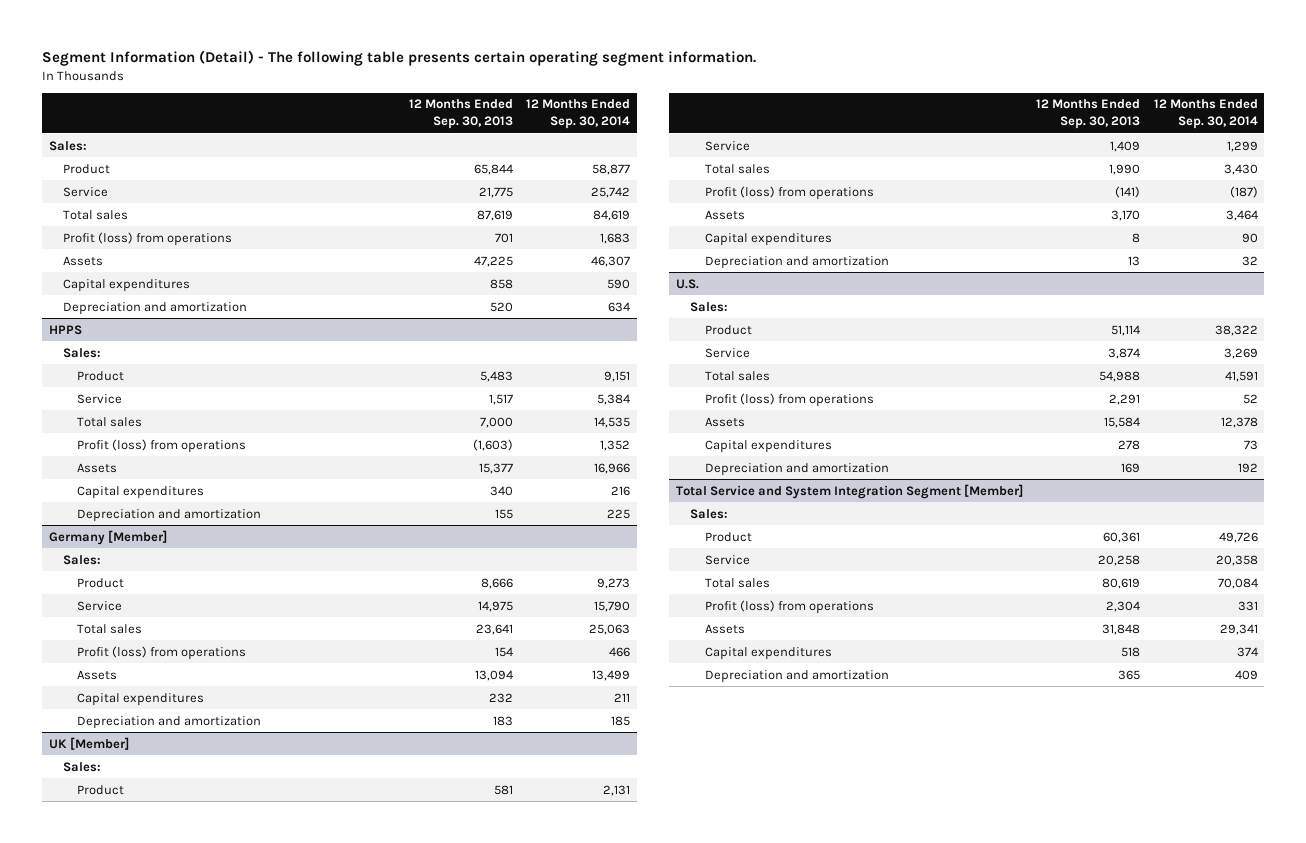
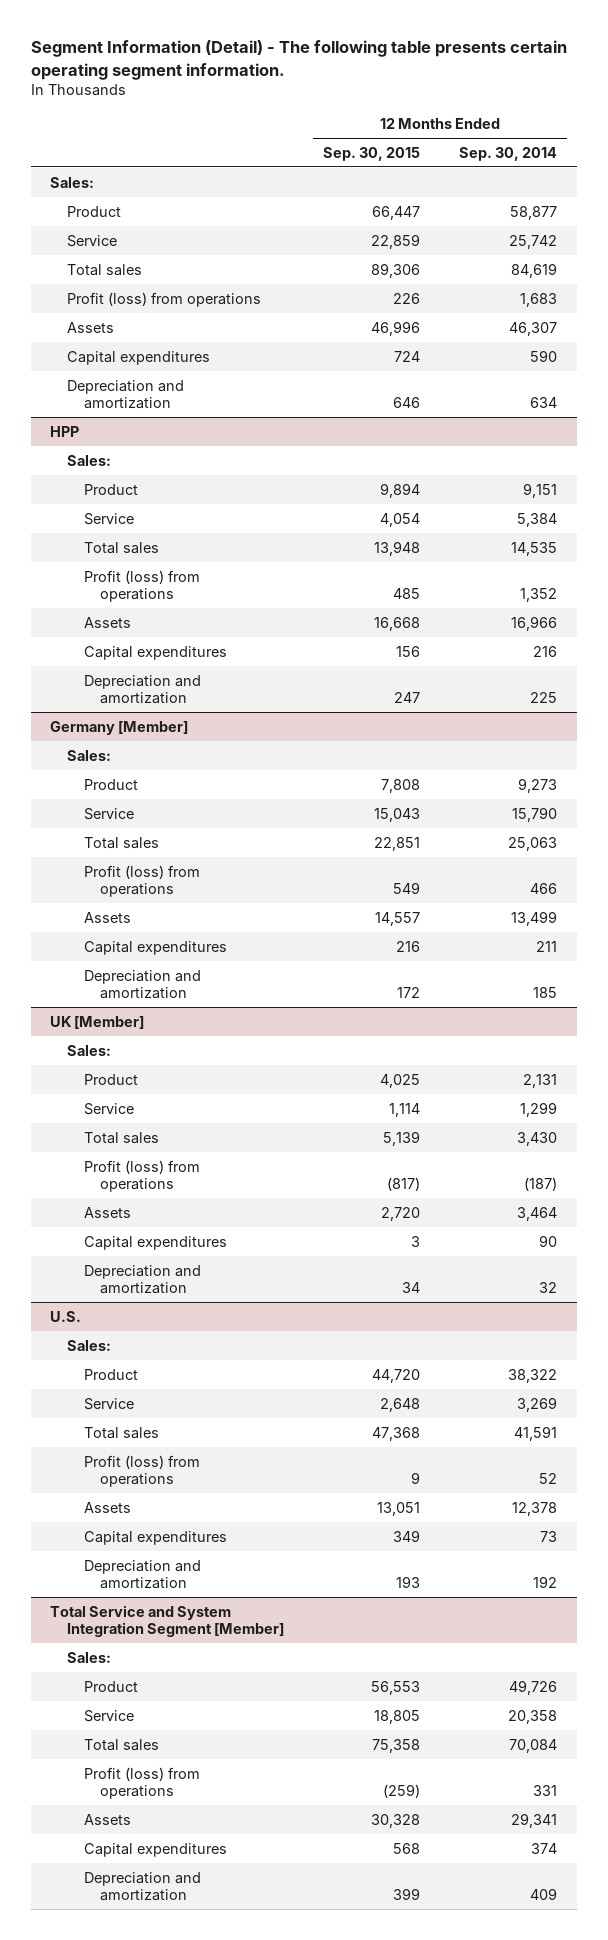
[408,99,513,130] 12 Months Ended Sep. 30, 2013 -> none
none -> [323,146,421,161] Sep. 30, 2015
[48,324,82,335] HPPS -> [50,425,80,437] HPP

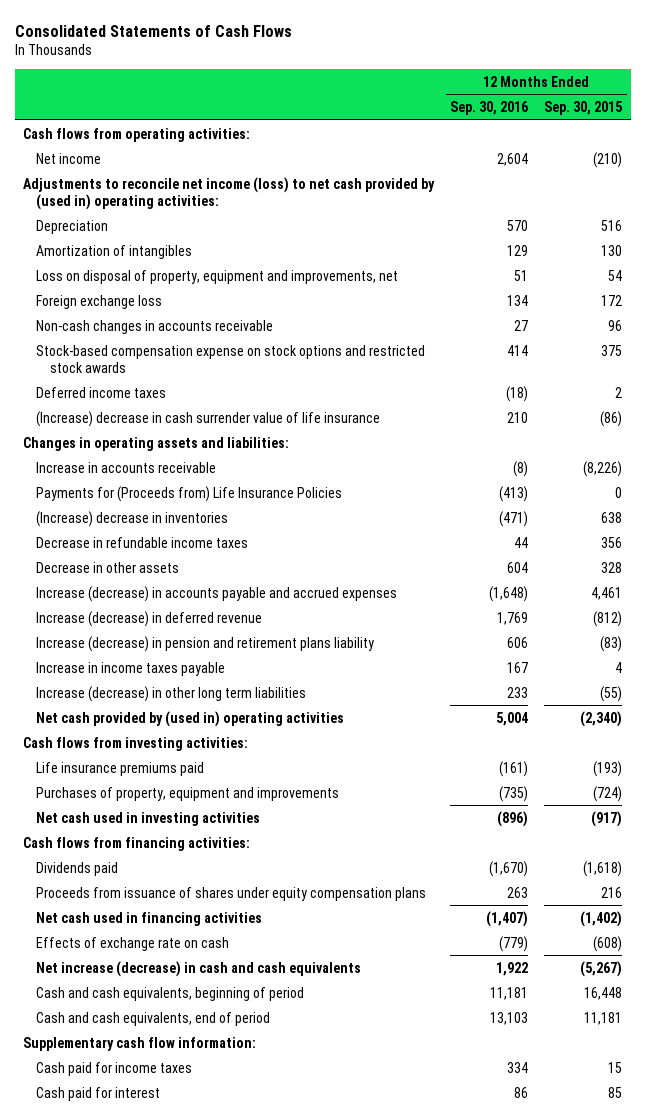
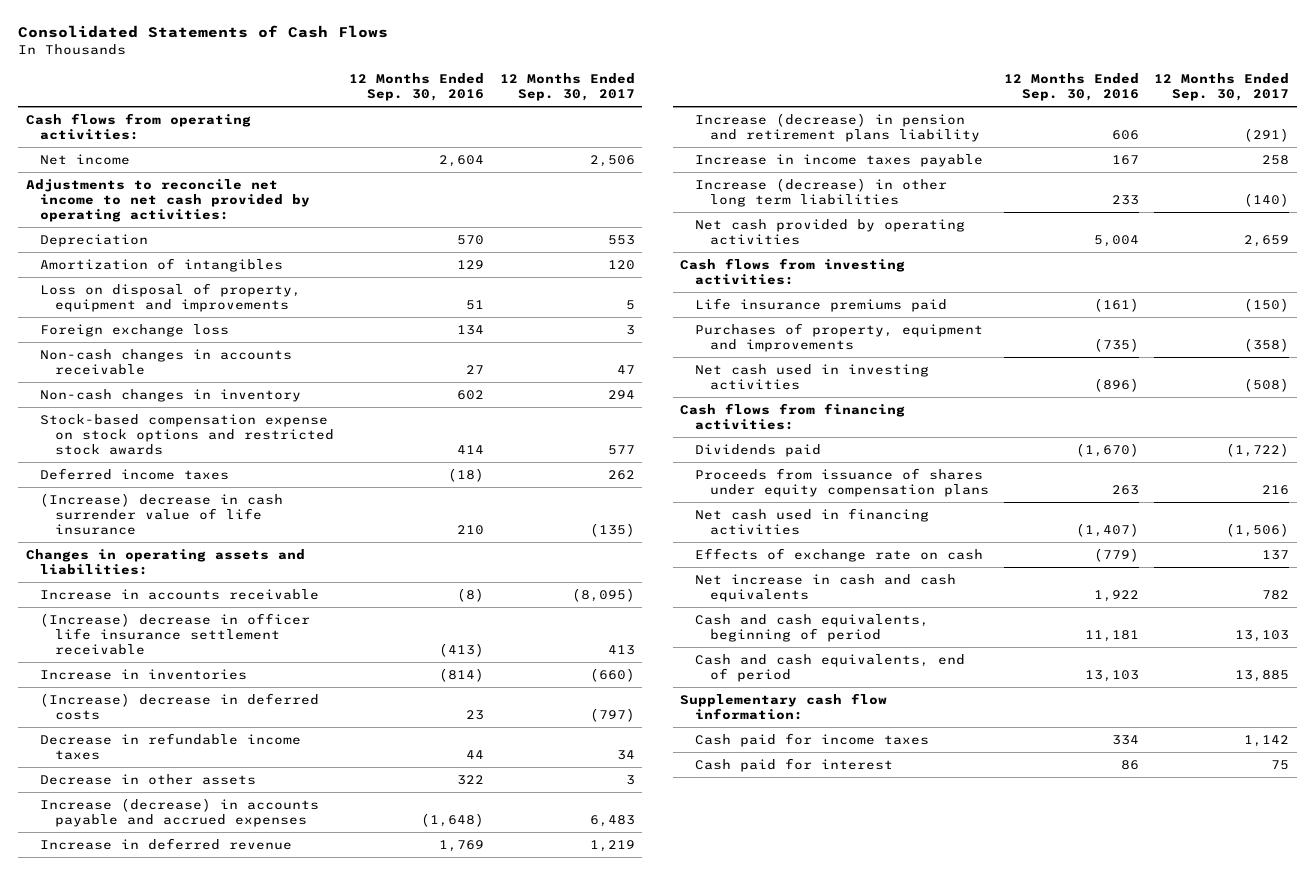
[544,101,623,116] Sep. 30, 2015 -> none
none -> [499,72,635,101] 12 Months Ended Sep. 30, 2017
[22,176,435,210] Adjustments to reconcile net income (loss) to net cash provided by (used in) operating activities: -> [25,178,311,222] Adjustments to reconcile net income to net cash provided by operating activities:
[36,269,399,284] Loss on disposal of property, equipment and improvements, net -> [40,282,302,312] Loss on disposal of property, equipment and improvements
none -> [40,388,302,402] Non-cash changes in inventory
[36,485,343,502] Payments for (Proceeds from) Life Insurance Policies -> [40,612,311,655] (Increase) decrease in officer life insurance settlement receivable
[36,510,229,527] (Increase) decrease in inventories -> [40,668,248,680] Increase in inventories
[499,510,529,527] (471) -> [439,667,485,682] (814)
none -> [40,692,320,720] (Increase) decrease in deferred costs
[507,561,529,573] 604 -> [457,774,485,785] 322
[36,610,263,627] Increase (decrease) in deferred revenue -> [40,837,293,850] Increase in deferred revenue
[36,710,345,727] Net cash provided by (used in) operating activities -> [695,218,966,245] Net cash provided by operating activities
[36,960,362,977] Net increase (decrease) in cash and cash equivalents -> [695,573,957,602] Net increase in cash and cash equivalents

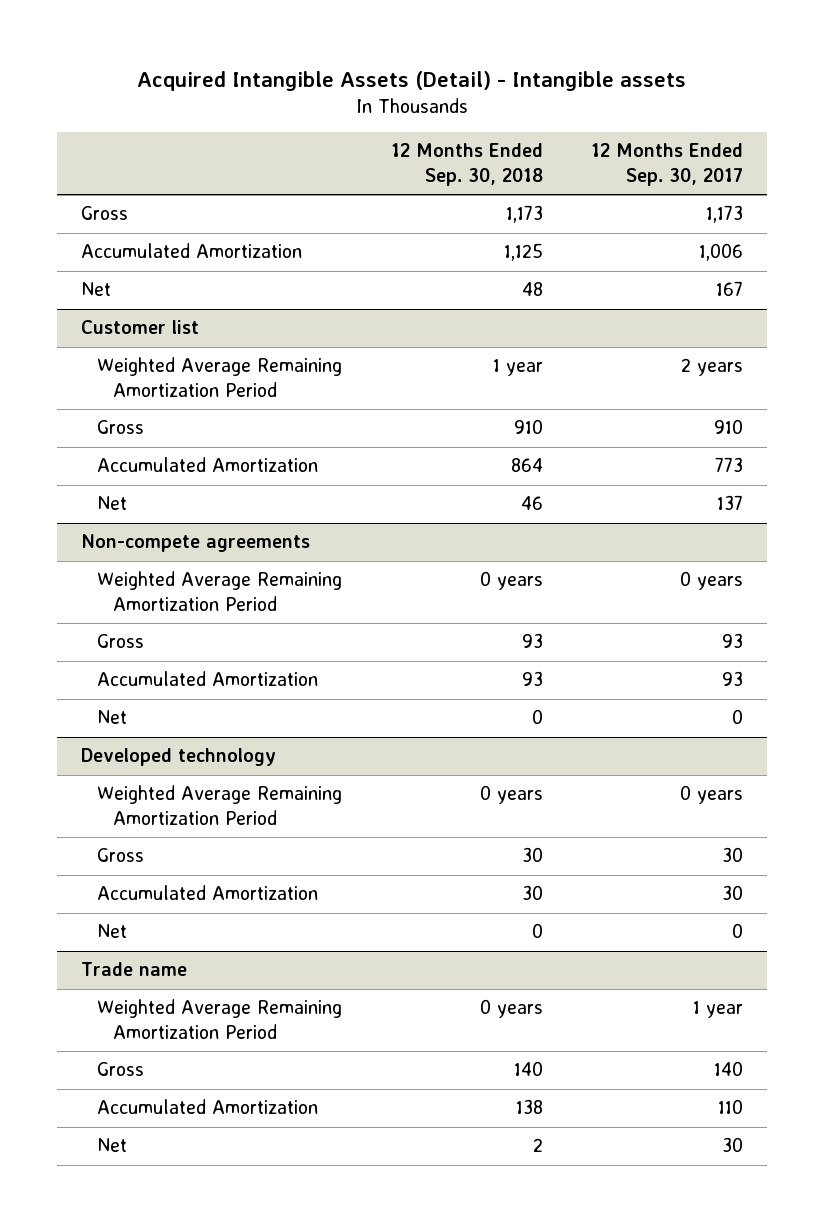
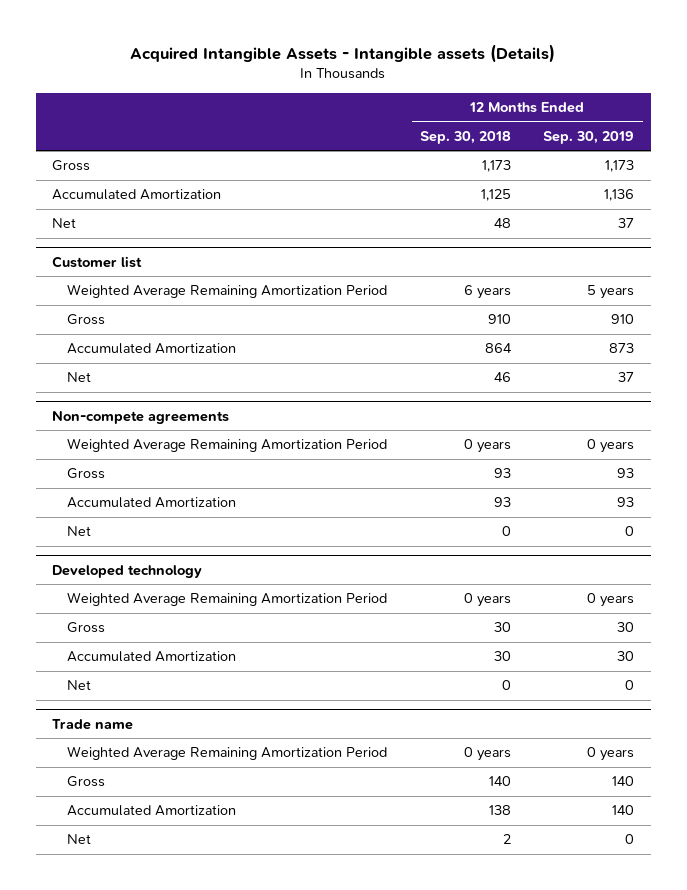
[137,70,687,91] Acquired Intangible Assets (Detail) - Intangible assets -> [130,43,556,63] Acquired Intangible Assets - Intangible assets (Details)
[591,143,744,186] 12 Months Ended Sep. 30, 2017 -> none
none -> [543,130,635,144] Sep. 30, 2019
[492,359,543,377] 1 year -> [463,285,511,300] 6 years

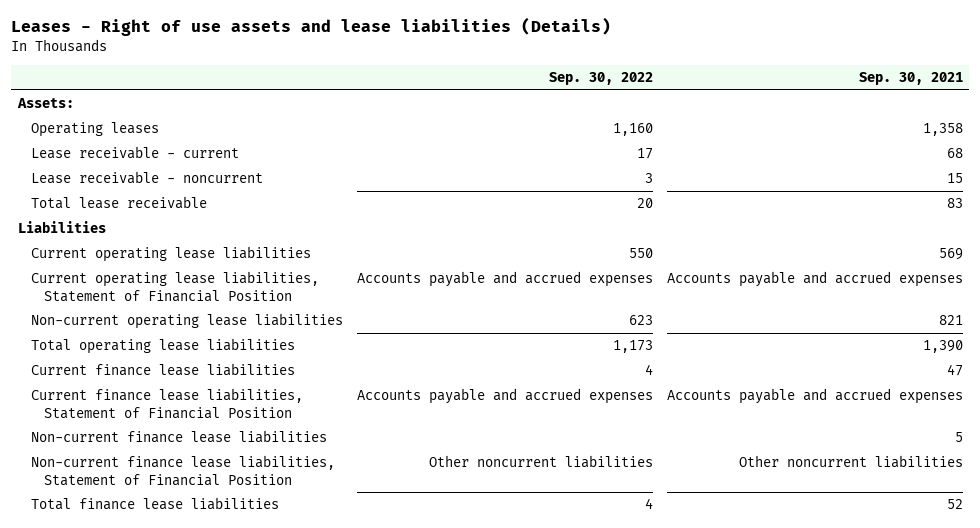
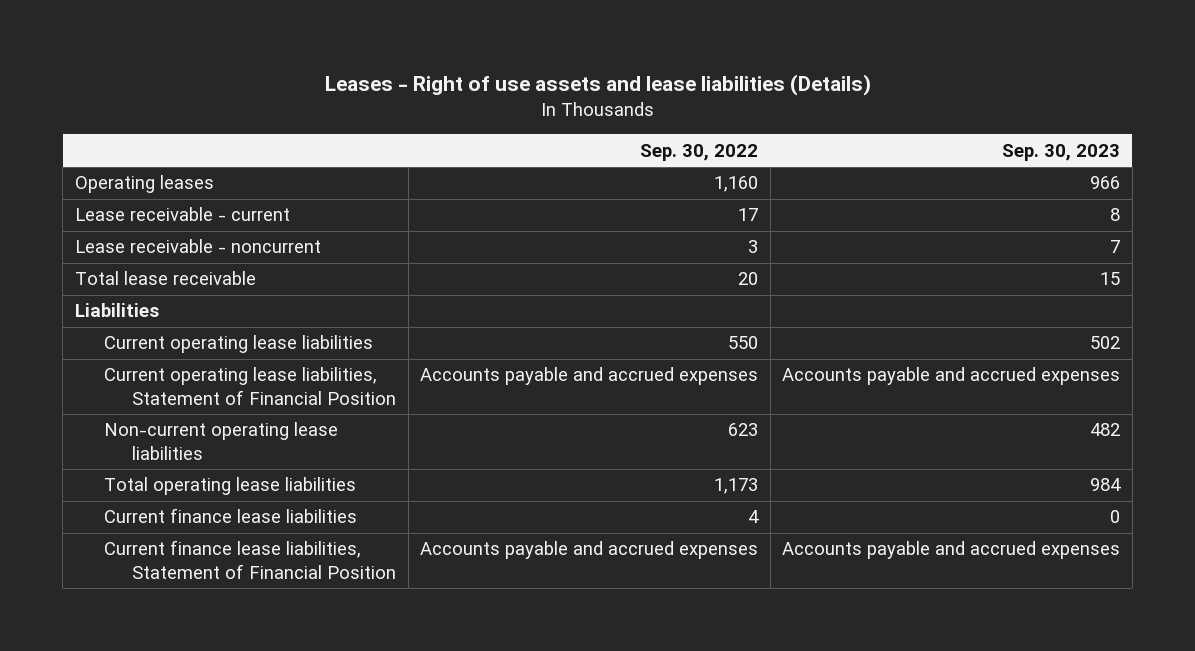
[858,71,963,85] Sep. 30, 2021 -> none
none -> [1002,143,1121,161] Sep. 30, 2023
[16,98,74,109] Assets: -> none
[30,430,327,444] Non-current finance lease liabilities -> none
[30,455,335,486] Non-current finance lease liabilities, Statement of Financial Position -> none
[30,497,279,511] Total finance lease liabilities -> none

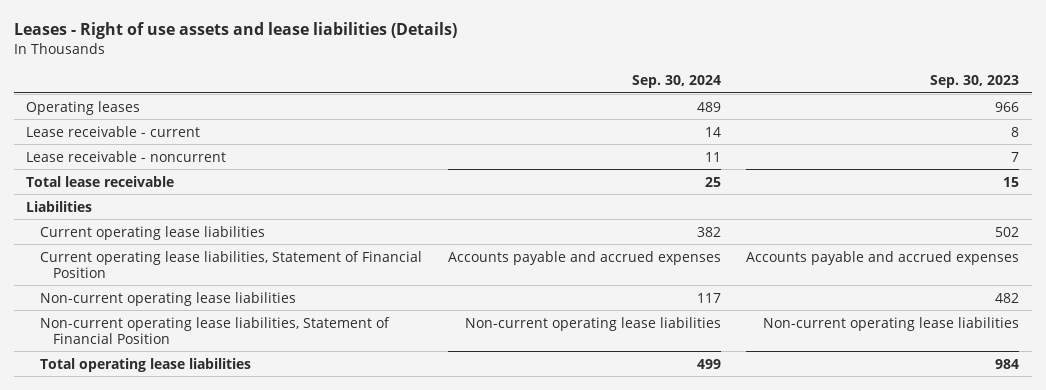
[640,143,759,161] Sep. 30, 2022 -> none
none -> [631,74,721,88] Sep. 30, 2024
none -> [39,316,390,344] Non-current operating lease liabilities, Statement of Financial Position
[103,508,357,524] Current finance lease liabilities -> none
[103,540,397,579] Current finance lease liabilities, Statement of Financial Position -> none

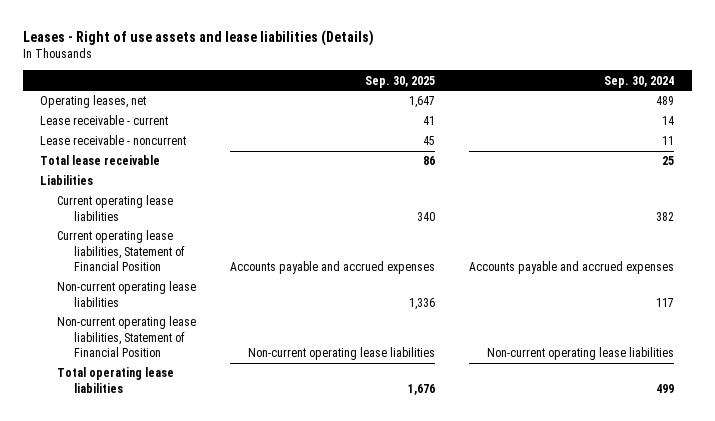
[930,74,1020,88] Sep. 30, 2023 -> none
none -> [365,75,436,88] Sep. 30, 2025
[26,100,141,115] Operating leases -> [40,95,147,109] Operating leases, net

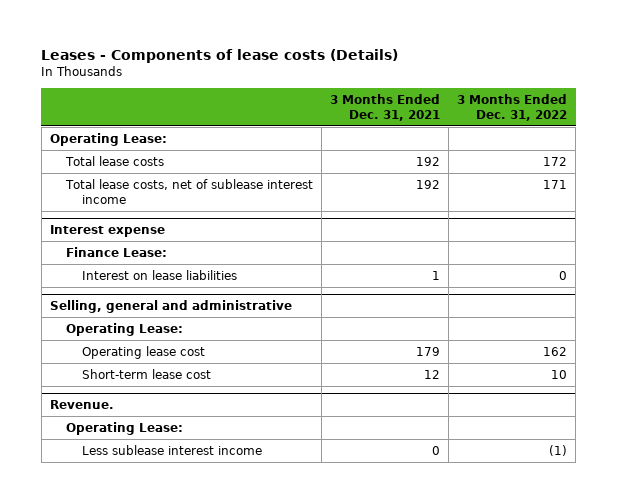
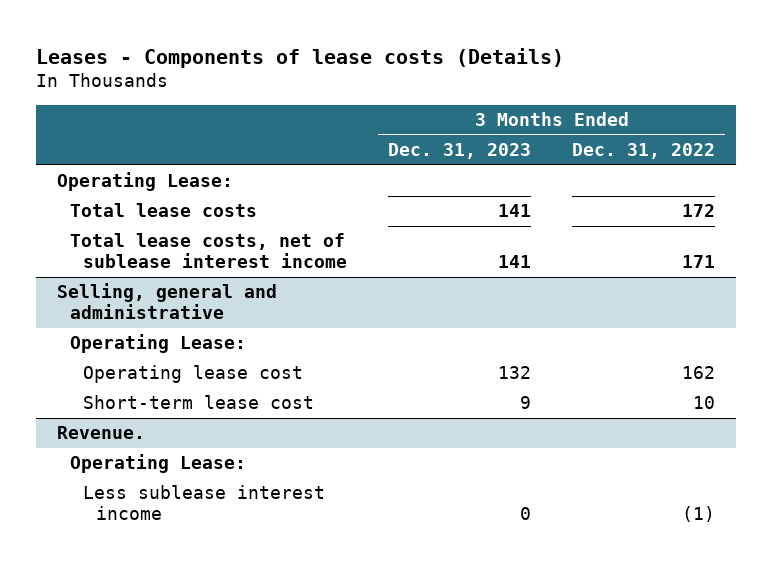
[330,93,441,121] 3 Months Ended Dec. 31, 2021 -> none
none -> [388,143,532,160] Dec. 31, 2023
[49,225,165,238] Interest expense -> none
[66,246,168,257] Finance Lease: -> none
[82,269,238,280] Interest on lease liabilities -> none

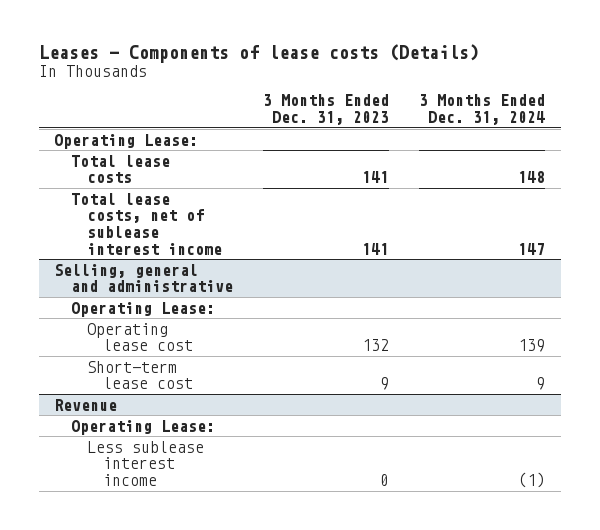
[572,143,716,160] Dec. 31, 2022 -> none
none -> [419,94,546,125] 3 Months Ended Dec. 31, 2024
[56,426,145,440] Revenue. -> [54,398,118,411] Revenue

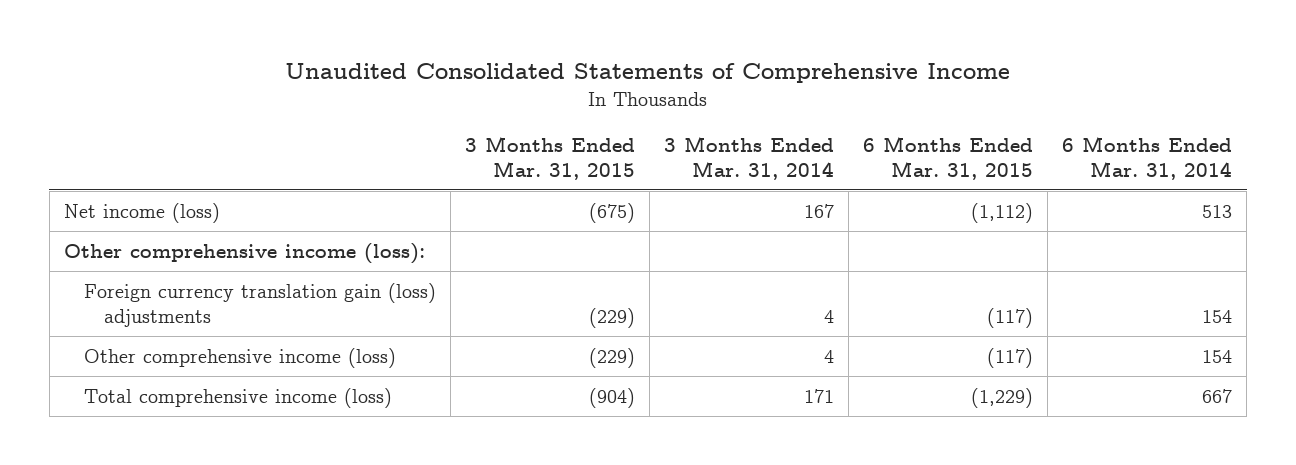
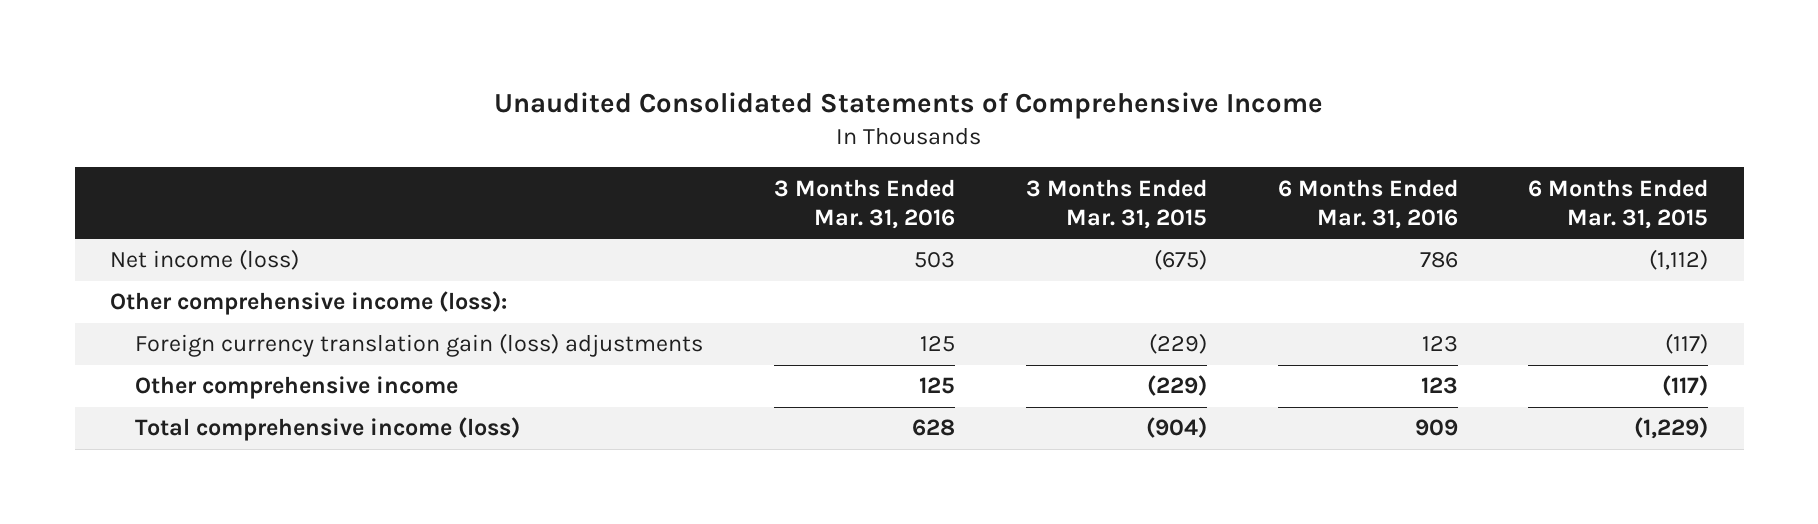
[664,135,835,180] 3 Months Ended Mar. 31, 2014 -> none
[1062,135,1233,180] 6 Months Ended Mar. 31, 2014 -> none
none -> [774,178,956,229] 3 Months Ended Mar. 31, 2016
none -> [1277,178,1458,229] 6 Months Ended Mar. 31, 2016
[84,347,397,368] Other comprehensive income (loss) -> [135,376,459,400] Other comprehensive income

